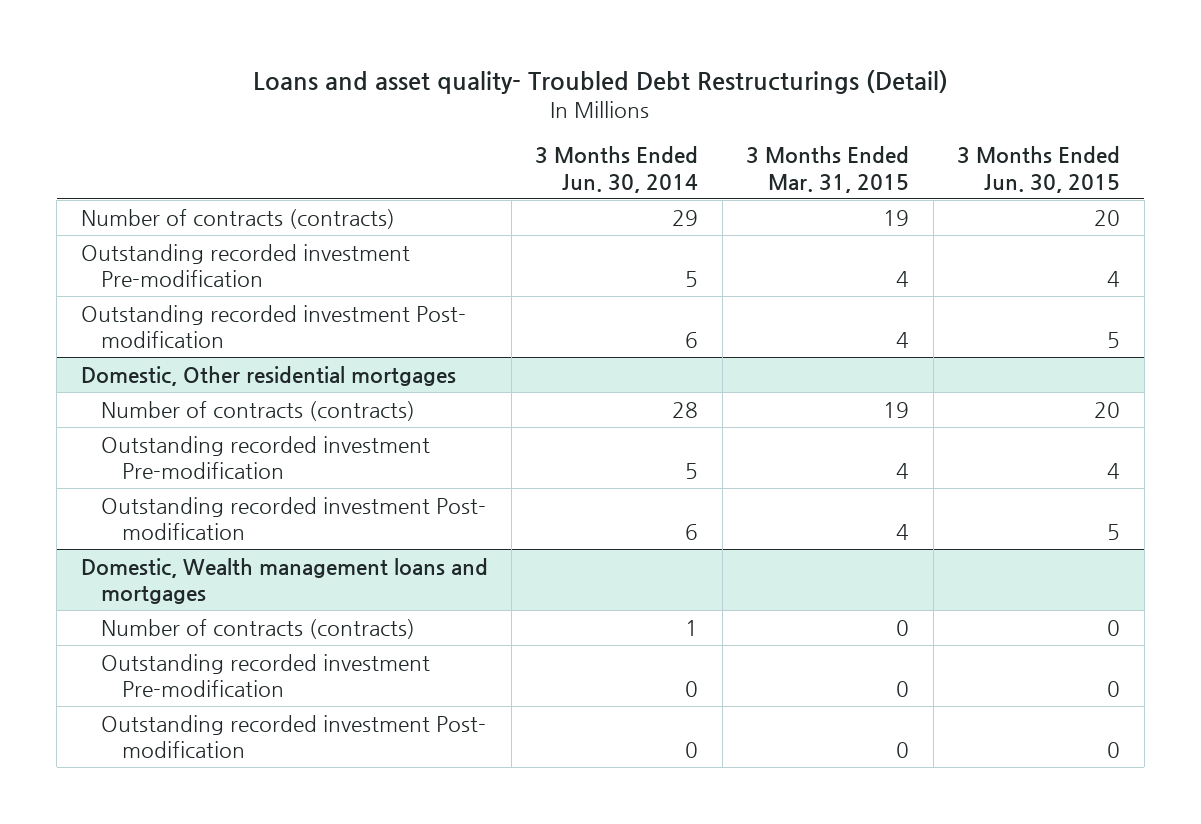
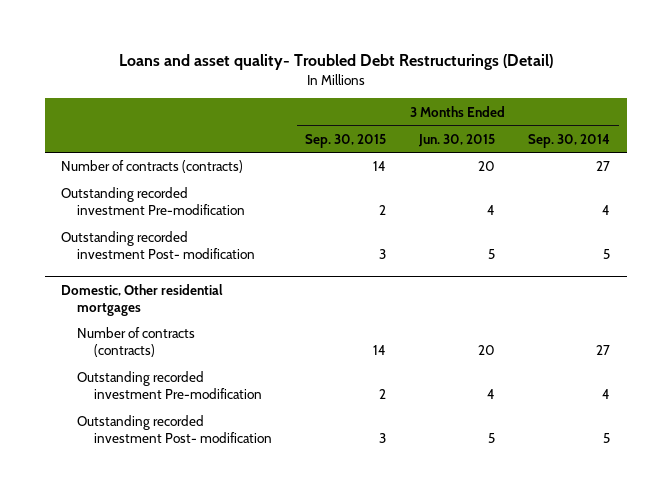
[535,146,699,193] 3 Months Ended Jun. 30, 2014 -> none
[746,146,910,193] 3 Months Ended Mar. 31, 2015 -> none
none -> [304,133,386,148] Sep. 30, 2015
none -> [528,133,611,148] Sep. 30, 2014
[80,557,488,605] Domestic, Wealth management loans and mortgages -> none
[101,618,416,639] Number of contracts (contracts) -> none
[101,653,431,698] Outstanding recorded investment Pre-modification -> none
[101,714,487,759] Outstanding recorded investment Post- modification -> none

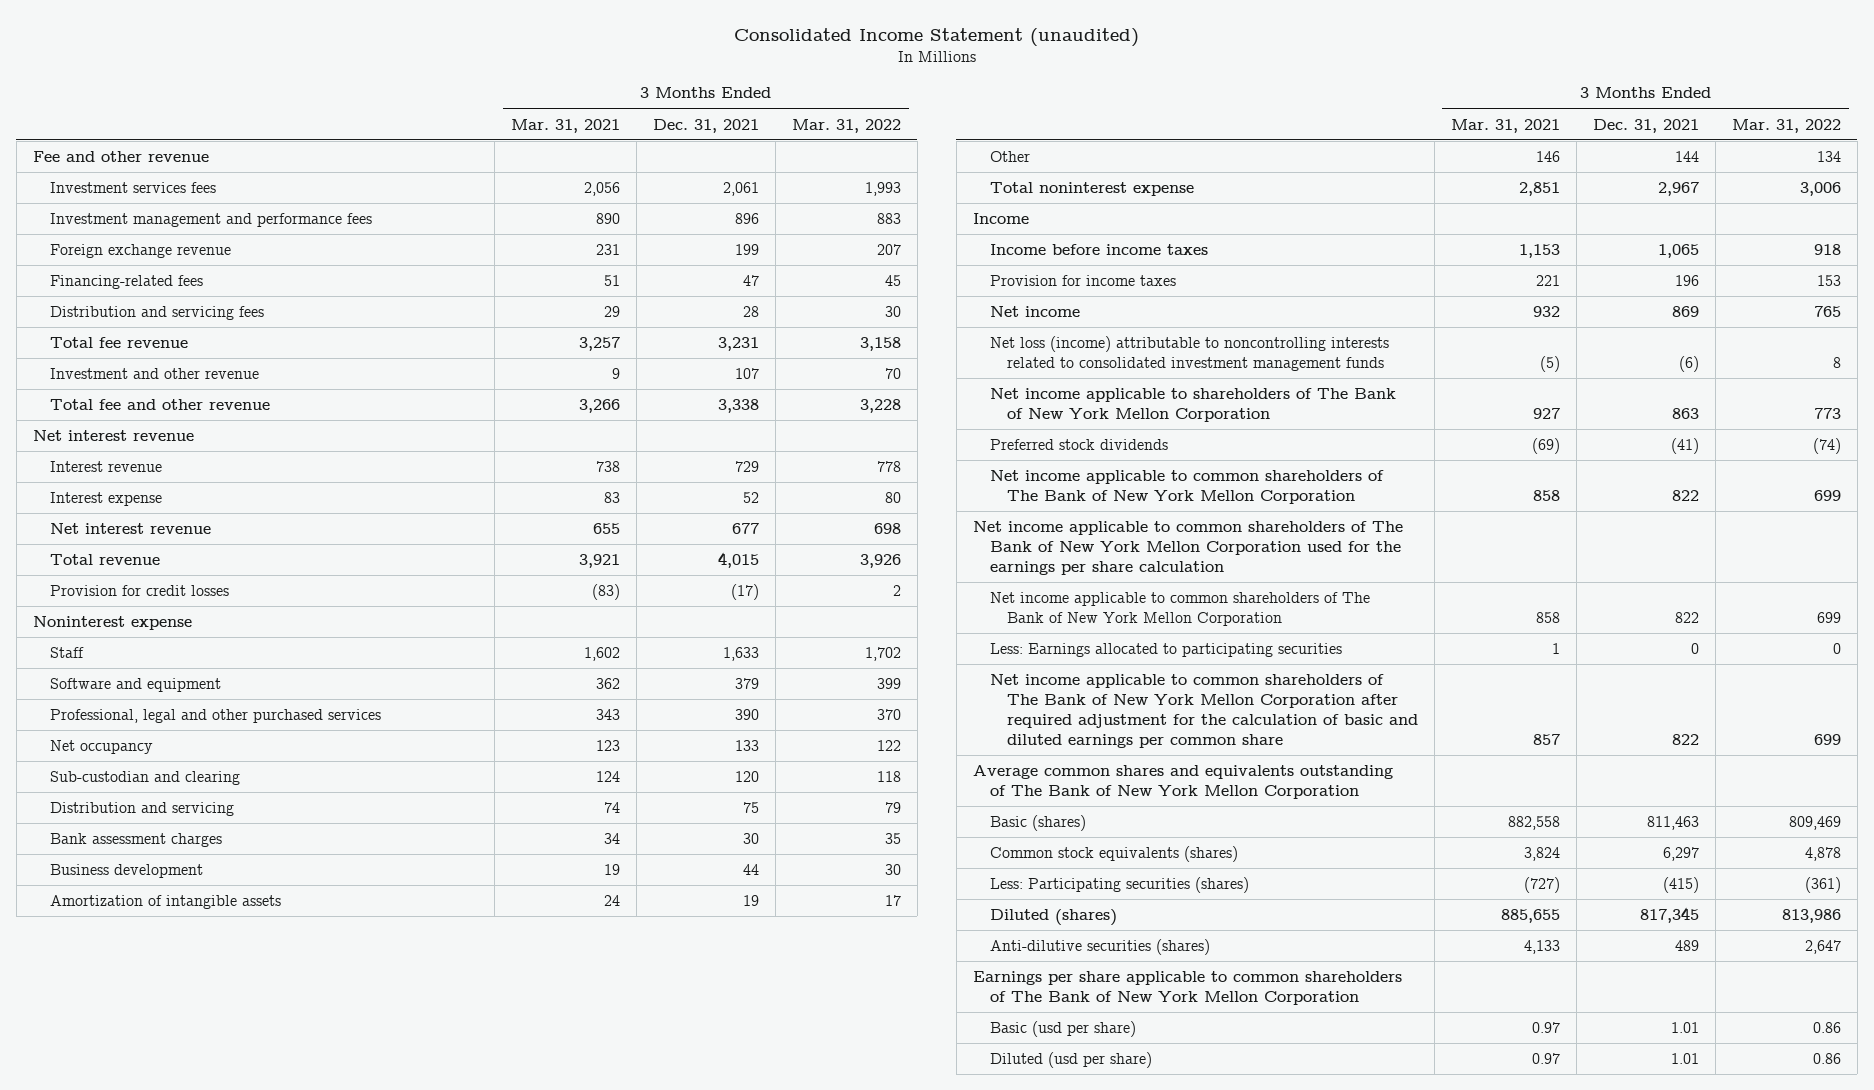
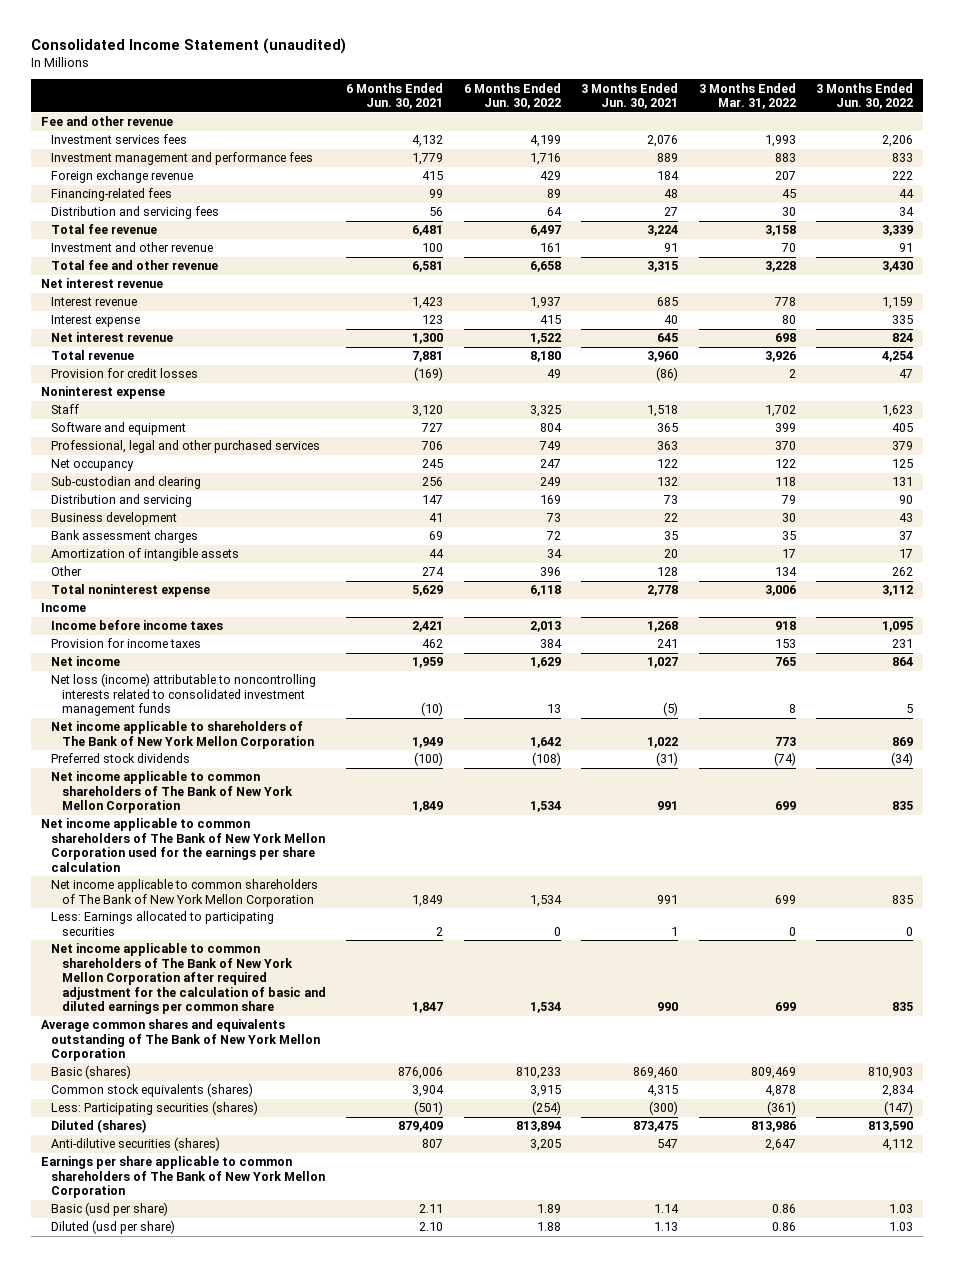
[510,118,620,133] Mar. 31, 2021 -> none
[652,118,759,133] Dec. 31, 2021 -> none
none -> [346,82,444,110] 6 Months Ended Jun. 30, 2021
none -> [463,82,561,110] 6 Months Ended Jun. 30, 2022
none -> [581,82,679,110] 3 Months Ended Jun. 30, 2021
none -> [816,82,914,110] 3 Months Ended Jun. 30, 2022
[49,833,222,848] Bank assessment charges -> [51,530,199,544] Bank assessment charges

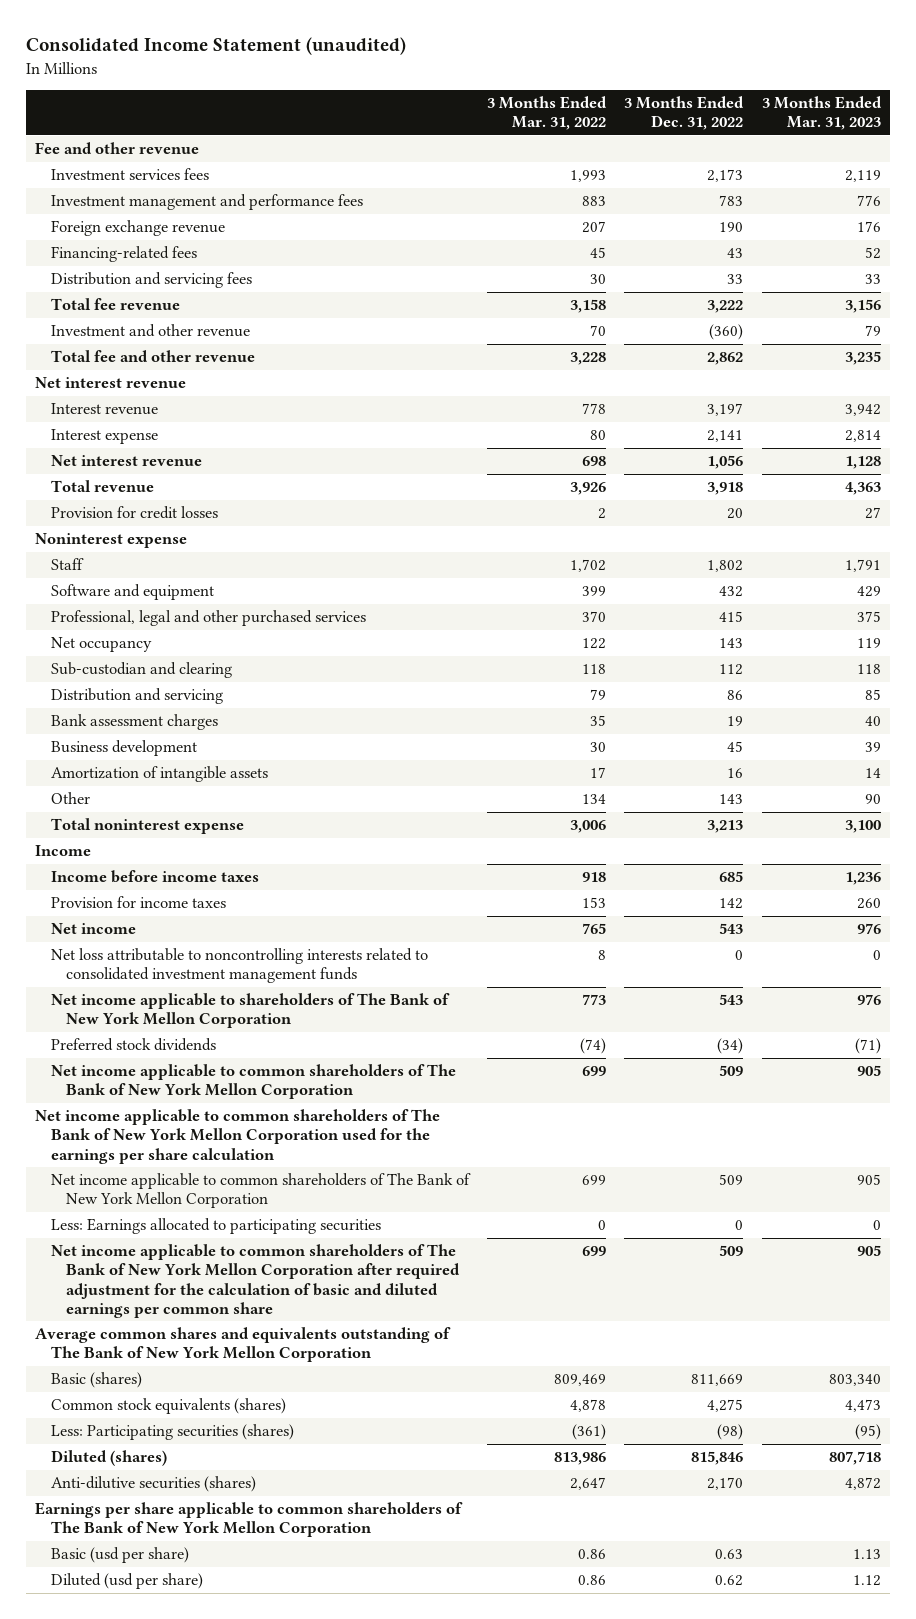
[346,82,444,110] 6 Months Ended Jun. 30, 2021 -> none
[463,82,561,110] 6 Months Ended Jun. 30, 2022 -> none
[581,82,679,110] 3 Months Ended Jun. 30, 2021 -> none
[816,82,914,110] 3 Months Ended Jun. 30, 2022 -> none
none -> [624,96,745,131] 3 Months Ended Dec. 31, 2022
none -> [761,96,882,131] 3 Months Ended Mar. 31, 2023
[51,512,178,526] Business development -> [50,740,197,757] Business development
[51,673,317,717] Net loss (income) attributable to noncontrolling interests related to consolidated investment management funds -> [50,948,428,984] Net loss attributable to noncontrolling interests related to consolidated investment management funds

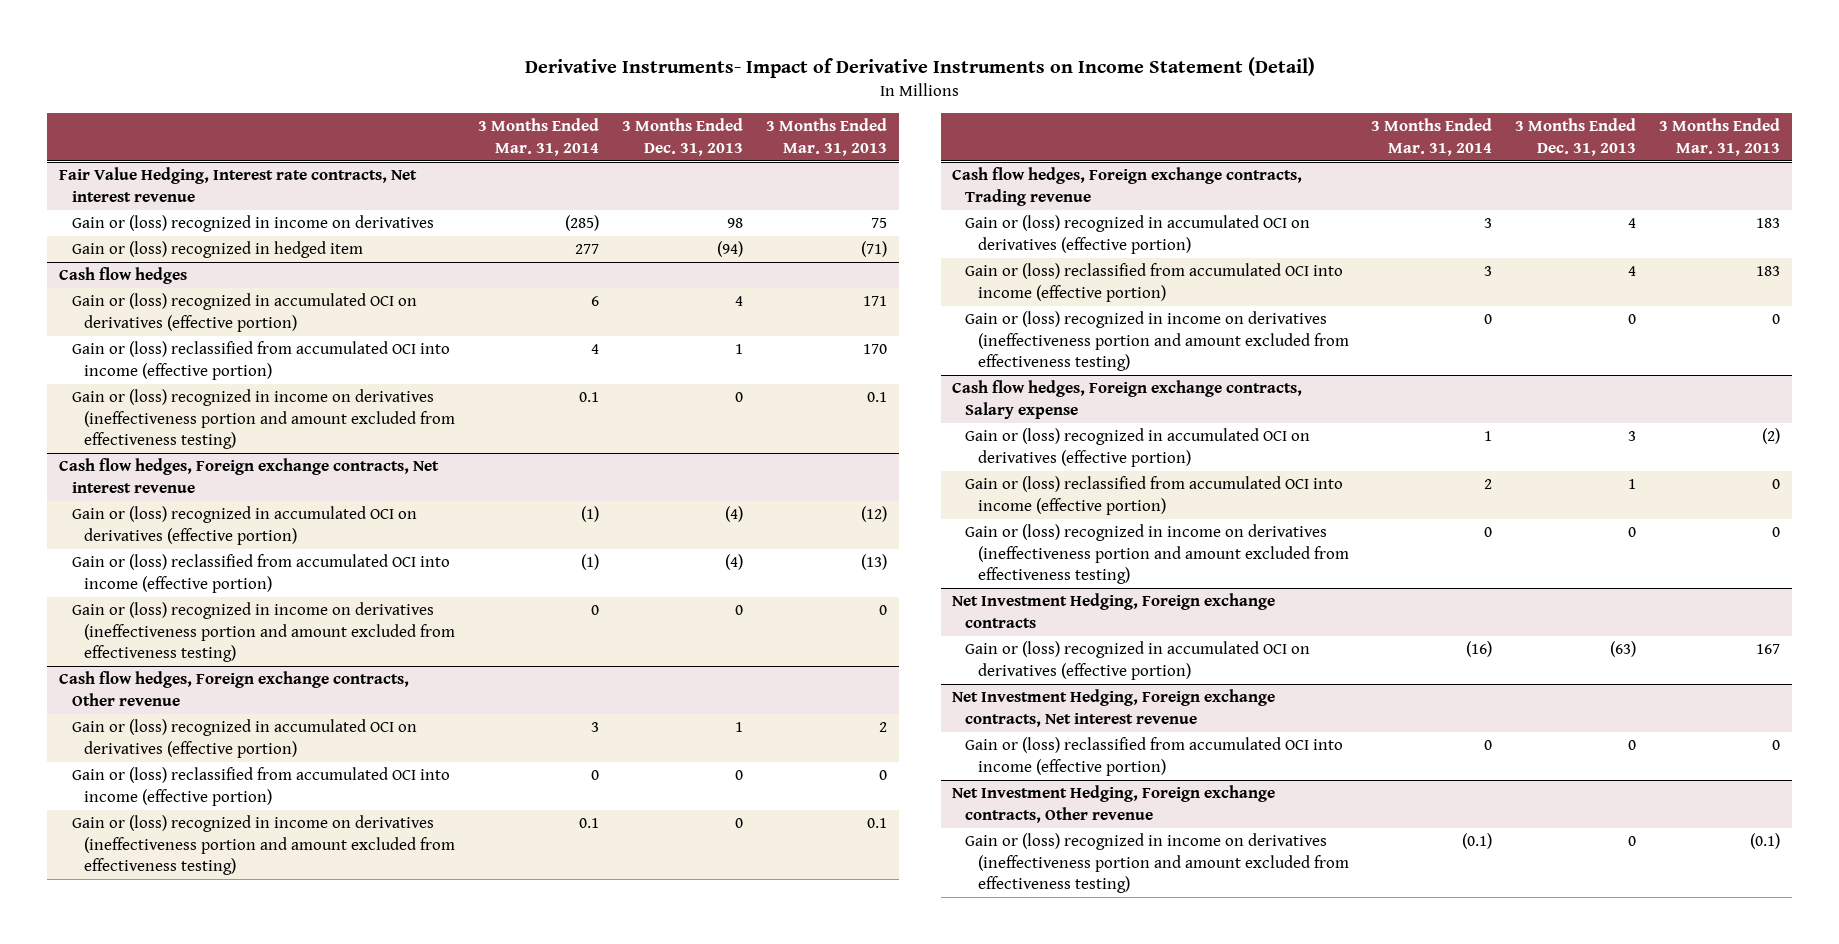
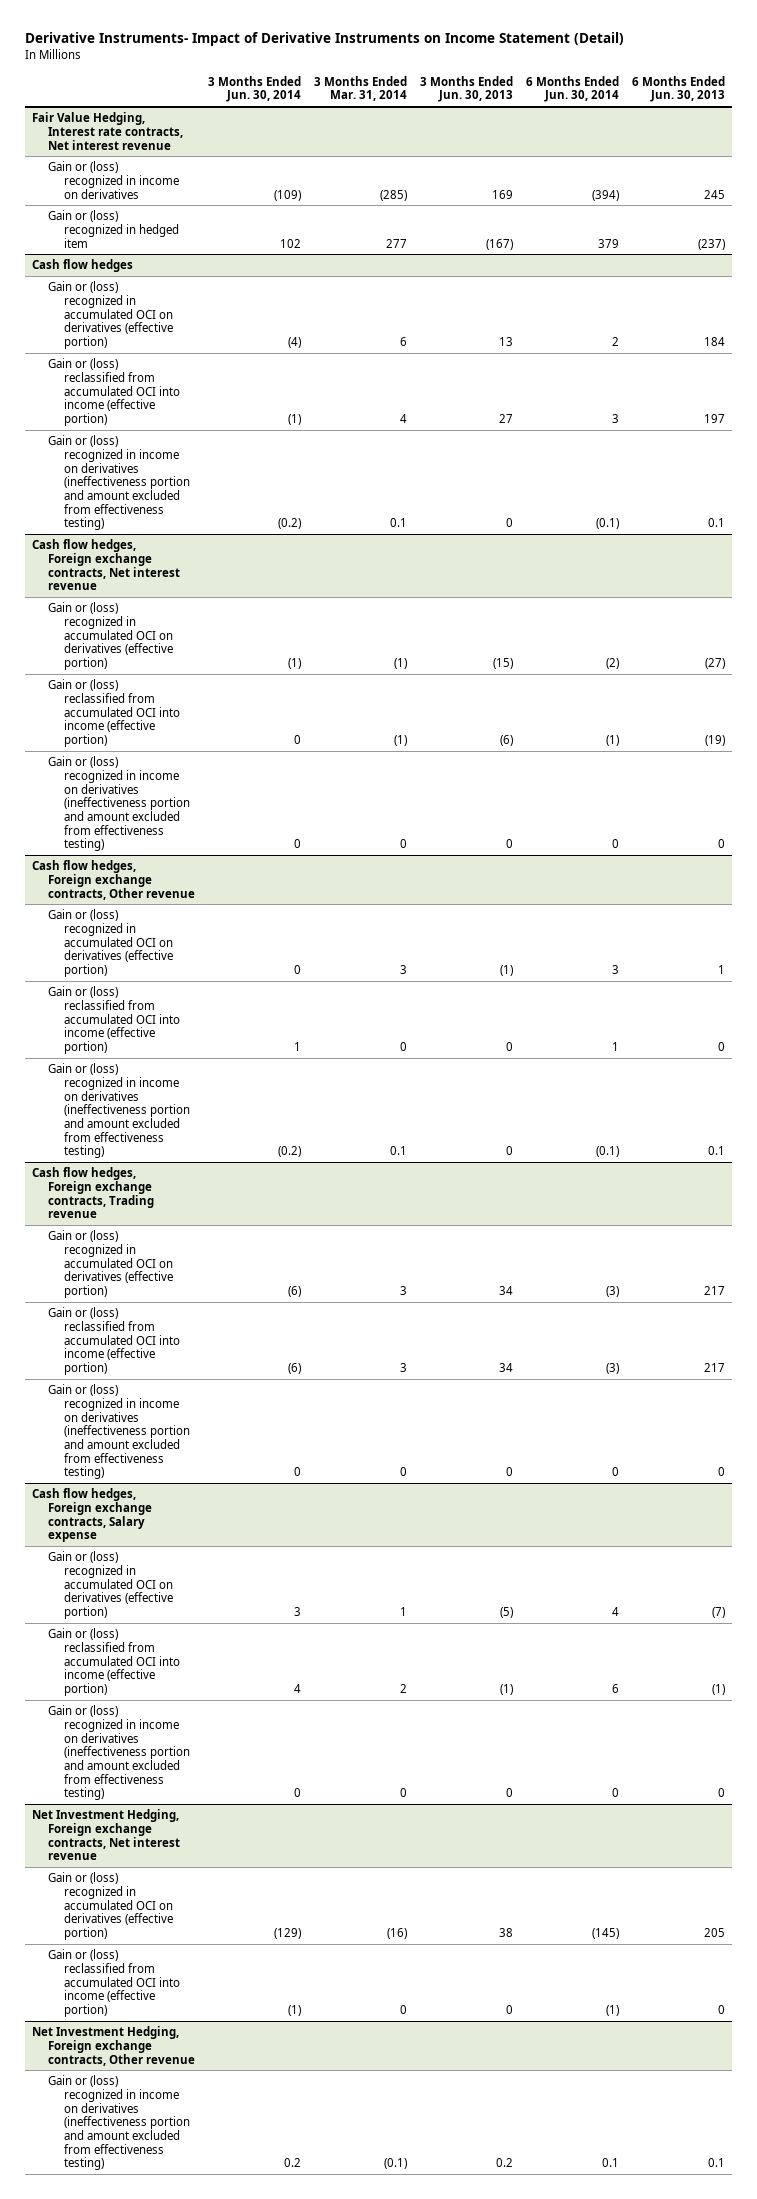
[622,118,744,156] 3 Months Ended Dec. 31, 2013 -> none
[766,118,888,156] 3 Months Ended Mar. 31, 2013 -> none
none -> [207,75,301,103] 3 Months Ended Jun. 30, 2014
none -> [420,75,514,103] 3 Months Ended Jun. 30, 2013
none -> [526,75,620,103] 6 Months Ended Jun. 30, 2014
none -> [632,75,726,103] 6 Months Ended Jun. 30, 2013
[952,593,1276,628] Net Investment Hedging, Foreign exchange contracts -> none
[964,641,1310,680] Gain or (loss) recognized in accumulated OCI on derivatives (effective portion) -> none
none -> [47,1872,173,1940] Gain or (loss) recognized in accumulated OCI on derivatives (effective portion)

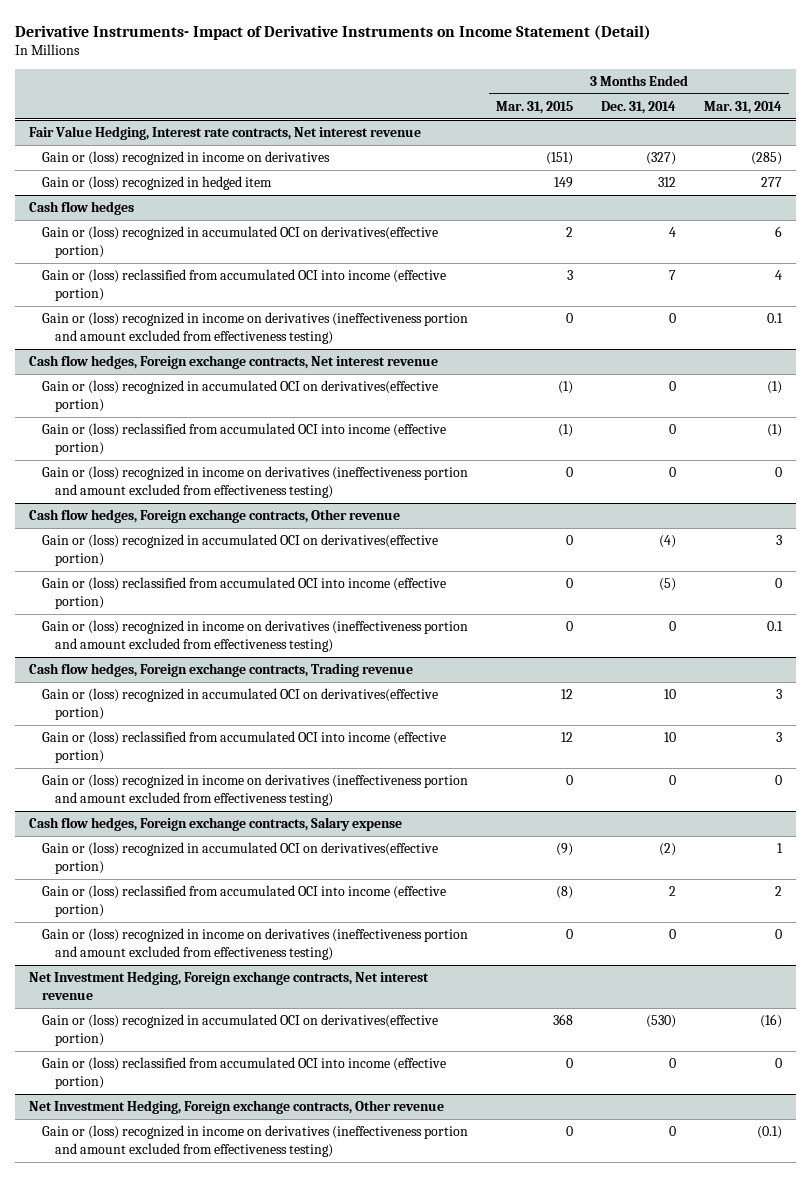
[207,75,301,103] 3 Months Ended Jun. 30, 2014 -> none
[420,75,514,103] 3 Months Ended Jun. 30, 2013 -> none
[526,75,620,103] 6 Months Ended Jun. 30, 2014 -> none
[632,75,726,103] 6 Months Ended Jun. 30, 2013 -> none
none -> [496,100,574,114] Mar. 31, 2015
none -> [601,100,677,114] Dec. 31, 2014
[47,281,173,349] Gain or (loss) recognized in accumulated OCI on derivatives (effective portion) -> [42,226,439,258] Gain or (loss) recognized in accumulated OCI on derivatives(effective portion)
[47,602,173,670] Gain or (loss) recognized in accumulated OCI on derivatives (effective portion) -> [42,380,439,412] Gain or (loss) recognized in accumulated OCI on derivatives(effective portion)
[47,909,173,977] Gain or (loss) recognized in accumulated OCI on derivatives (effective portion) -> [42,534,439,566] Gain or (loss) recognized in accumulated OCI on derivatives(effective portion)
[47,1230,173,1298] Gain or (loss) recognized in accumulated OCI on derivatives (effective portion) -> [42,688,439,720] Gain or (loss) recognized in accumulated OCI on derivatives(effective portion)
[47,1551,173,1619] Gain or (loss) recognized in accumulated OCI on derivatives (effective portion) -> [42,842,439,874] Gain or (loss) recognized in accumulated OCI on derivatives(effective portion)
[47,1872,173,1940] Gain or (loss) recognized in accumulated OCI on derivatives (effective portion) -> [42,1014,439,1046] Gain or (loss) recognized in accumulated OCI on derivatives(effective portion)

